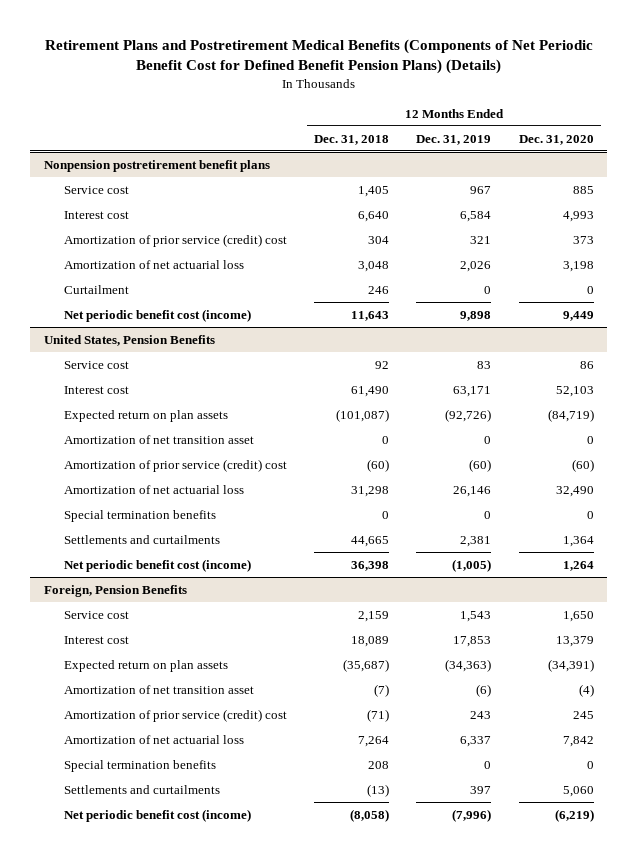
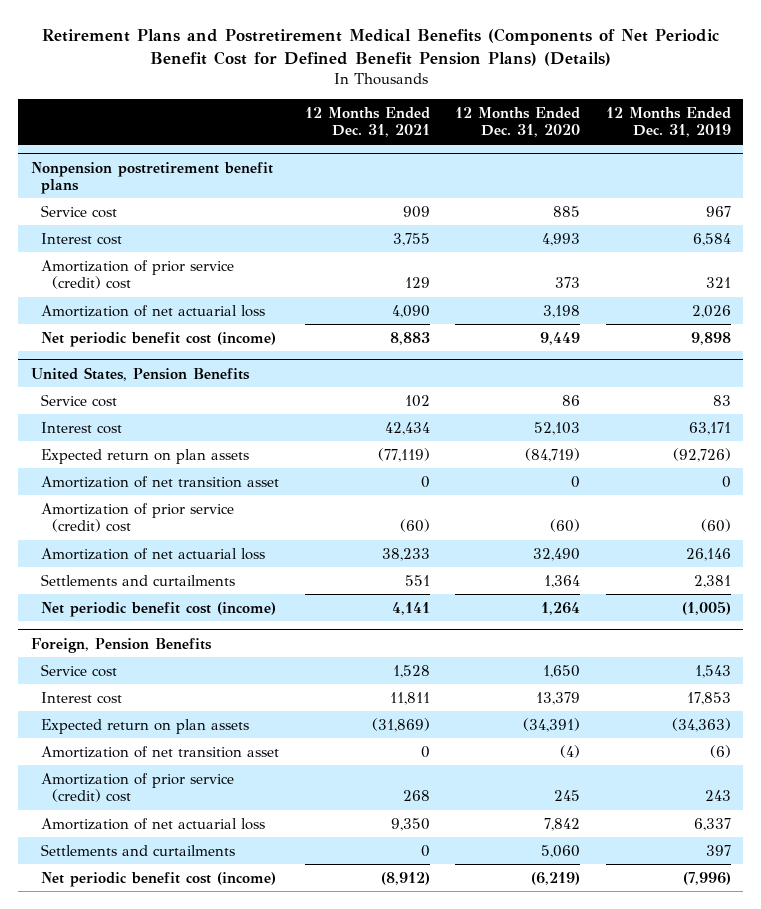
[314,134,390,145] Dec. 31, 2018 -> none
none -> [304,107,430,138] 12 Months Ended Dec. 31, 2021
[63,284,129,294] Curtailment -> none
[63,509,216,522] Special termination benefits -> none
[63,759,216,772] Special termination benefits -> none

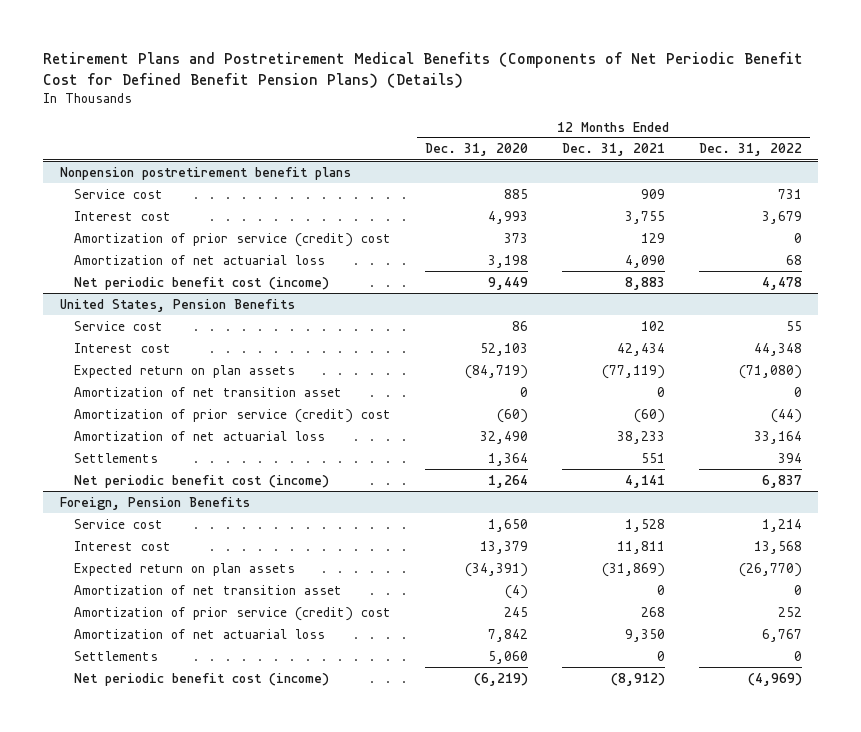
[605,107,731,138] 12 Months Ended Dec. 31, 2019 -> none
none -> [698,143,802,157] Dec. 31, 2022
[41,573,236,586] Settlements and curtailments -> [74,452,159,463] Settlements
[41,843,236,856] Settlements and curtailments -> none
none -> [74,650,159,661] Settlements

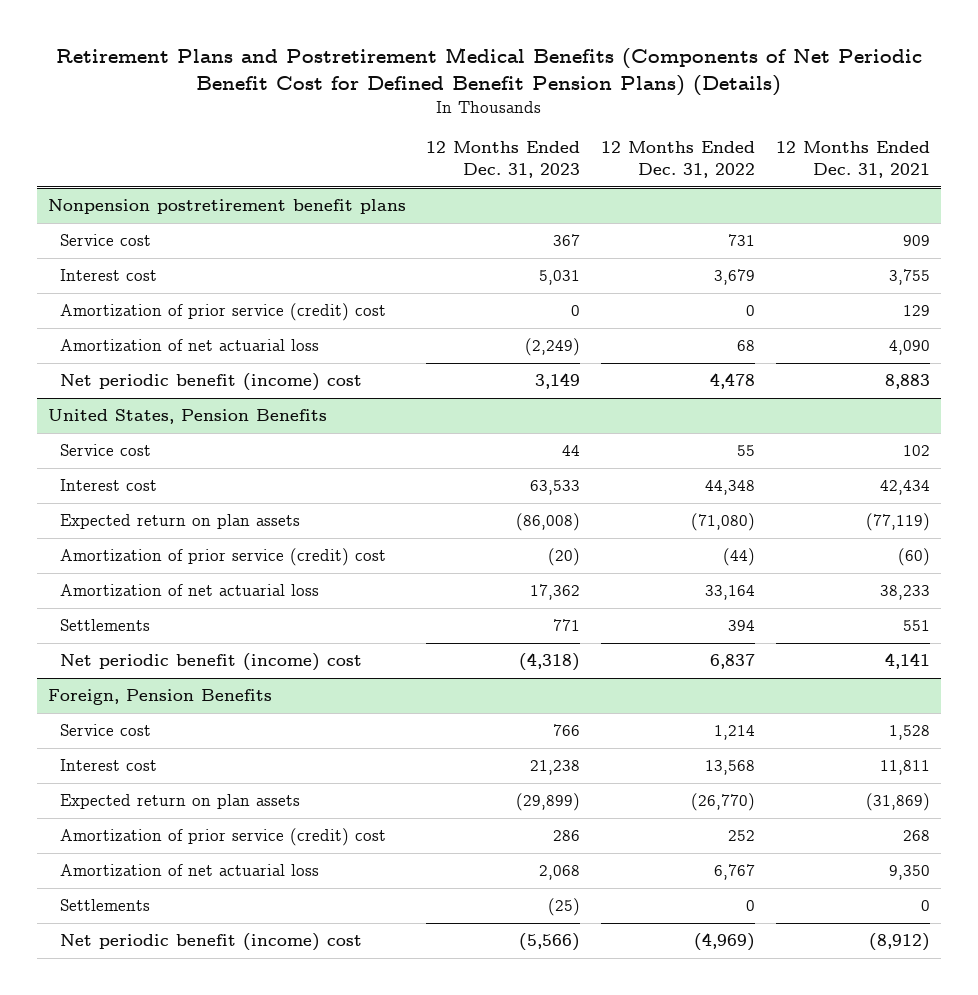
[424,143,528,157] Dec. 31, 2020 -> none
none -> [426,141,581,178] 12 Months Ended Dec. 31, 2023
[74,276,330,290] Net periodic benefit cost (income) -> [59,373,362,392] Net periodic benefit (income) cost
[74,386,343,397] Amortization of net transition asset -> none
[74,474,330,488] Net periodic benefit cost (income) -> [59,653,362,672] Net periodic benefit (income) cost
[74,584,343,595] Amortization of net transition asset -> none
[74,672,330,686] Net periodic benefit cost (income) -> [59,933,362,952] Net periodic benefit (income) cost

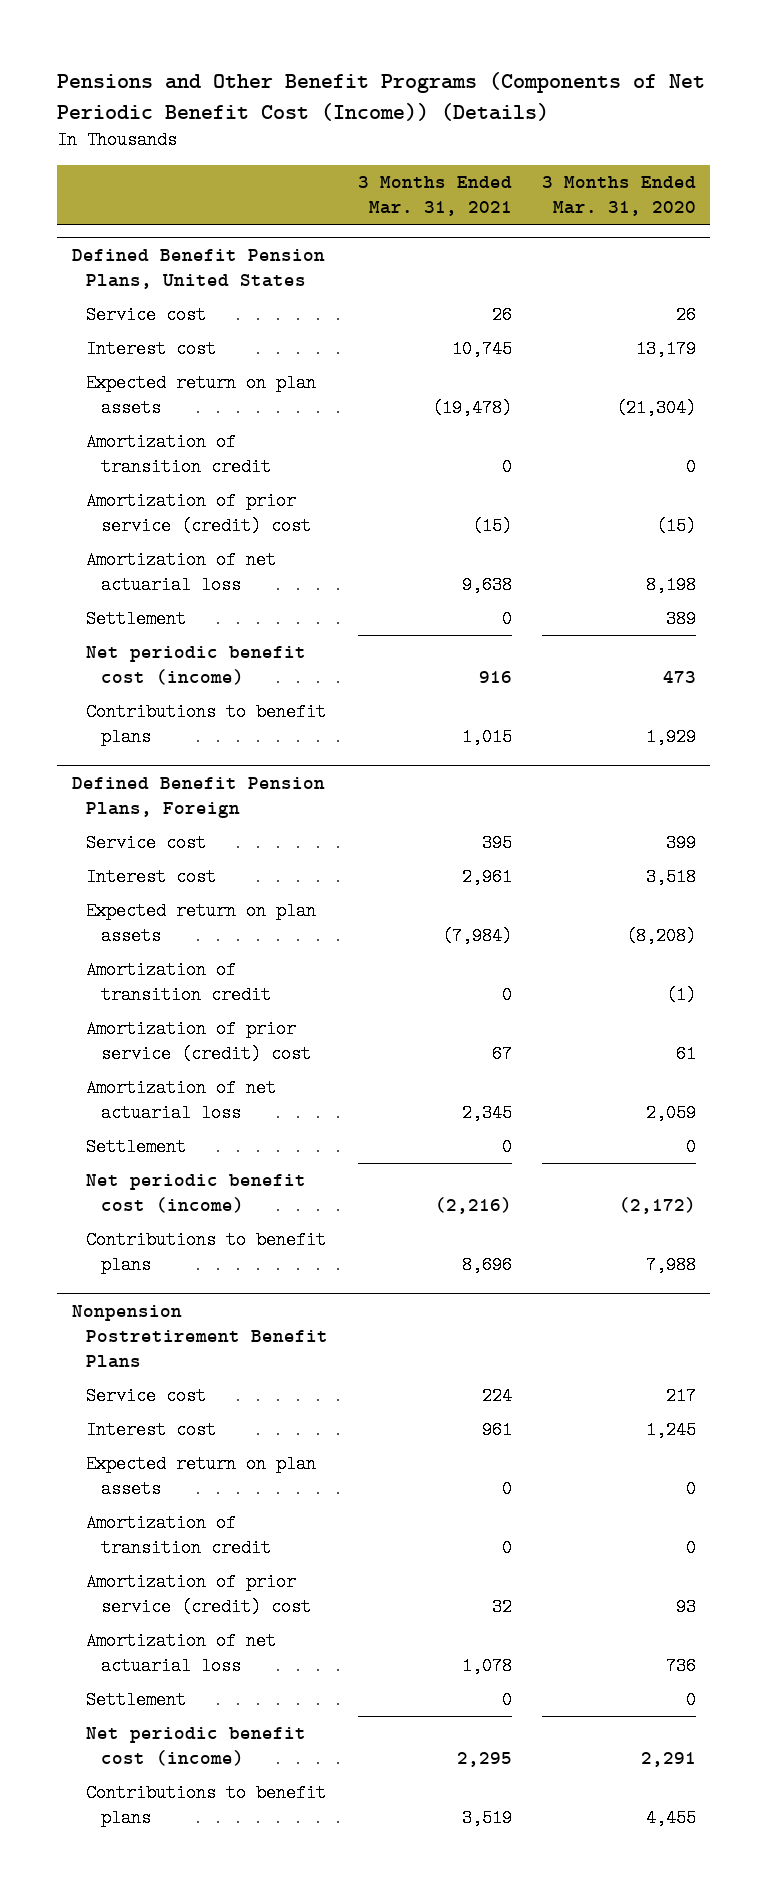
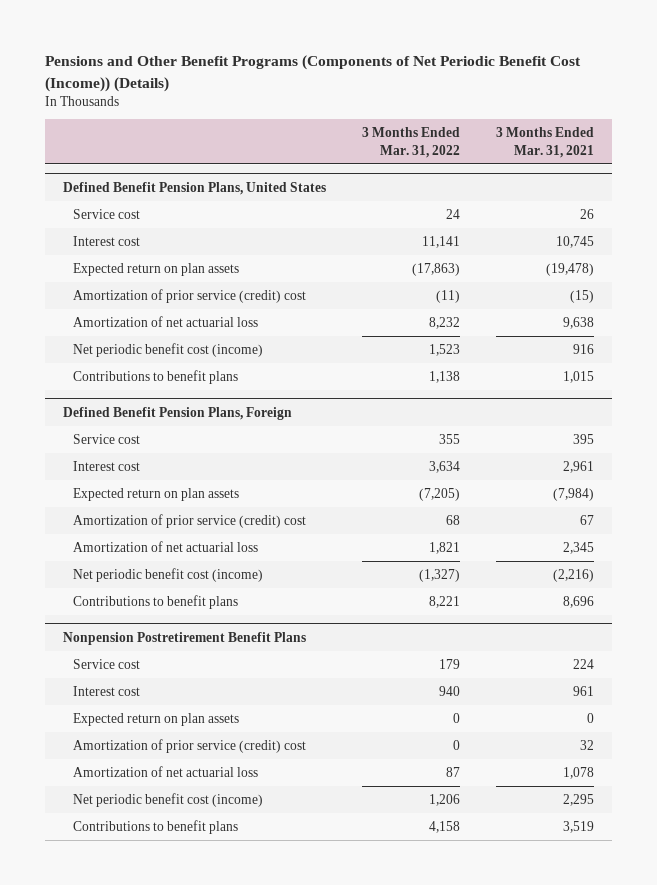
[541,176,696,217] 3 Months Ended Mar. 31, 2020 -> none
none -> [362,127,461,158] 3 Months Ended Mar. 31, 2022
[86,432,272,477] Amortization of transition credit -> none
[86,609,187,628] Settlement -> none
[86,960,272,1005] Amortization of transition credit -> none
[86,1137,187,1156] Settlement -> none
[86,1513,272,1558] Amortization of transition credit -> none
[86,1690,187,1709] Settlement -> none

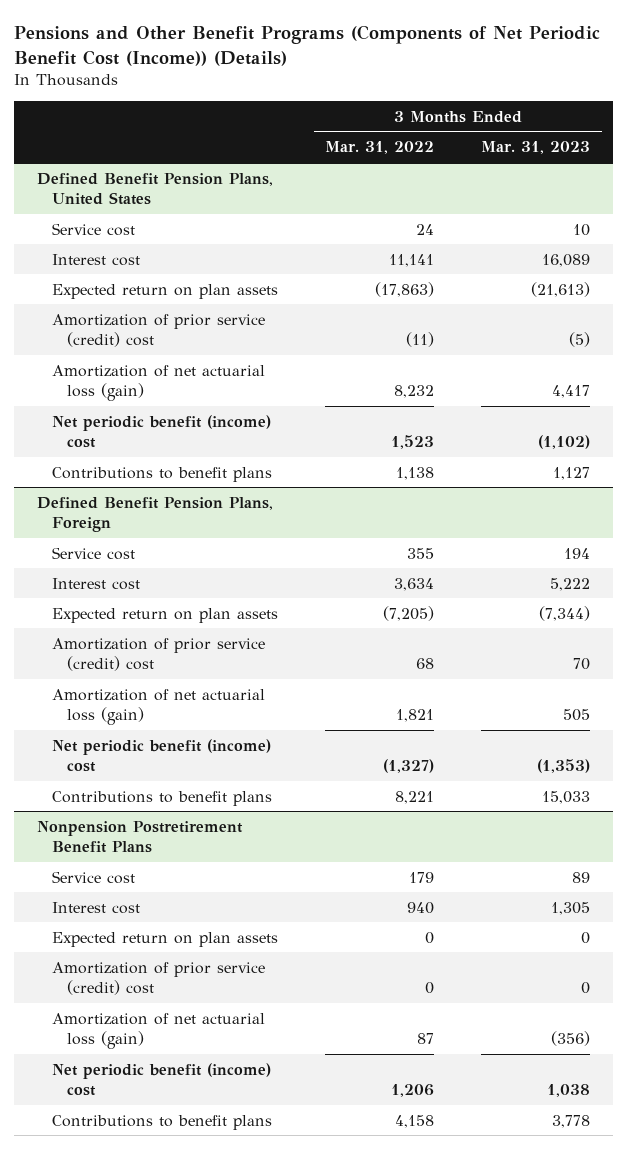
[495,127,594,158] 3 Months Ended Mar. 31, 2021 -> none
none -> [481,141,591,155] Mar. 31, 2023
[73,315,259,327] Amortization of net actuarial loss -> [52,364,266,402] Amortization of net actuarial loss (gain)
[73,342,264,357] Net periodic benefit cost (income) -> [52,414,272,449] Net periodic benefit (income) cost
[73,540,259,552] Amortization of net actuarial loss -> [52,688,266,726] Amortization of net actuarial loss (gain)
[73,567,264,582] Net periodic benefit cost (income) -> [52,738,272,773] Net periodic benefit (income) cost
[73,765,259,777] Amortization of net actuarial loss -> [52,1012,266,1050] Amortization of net actuarial loss (gain)
[73,792,264,807] Net periodic benefit cost (income) -> [52,1062,272,1097] Net periodic benefit (income) cost

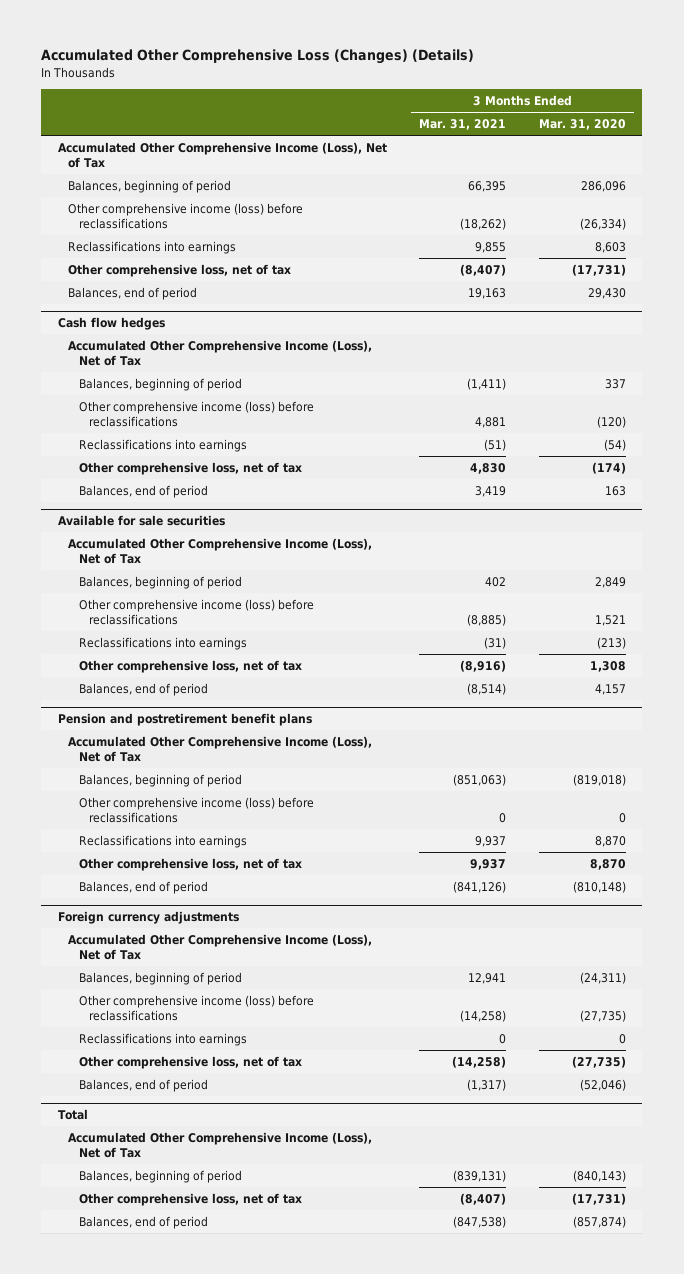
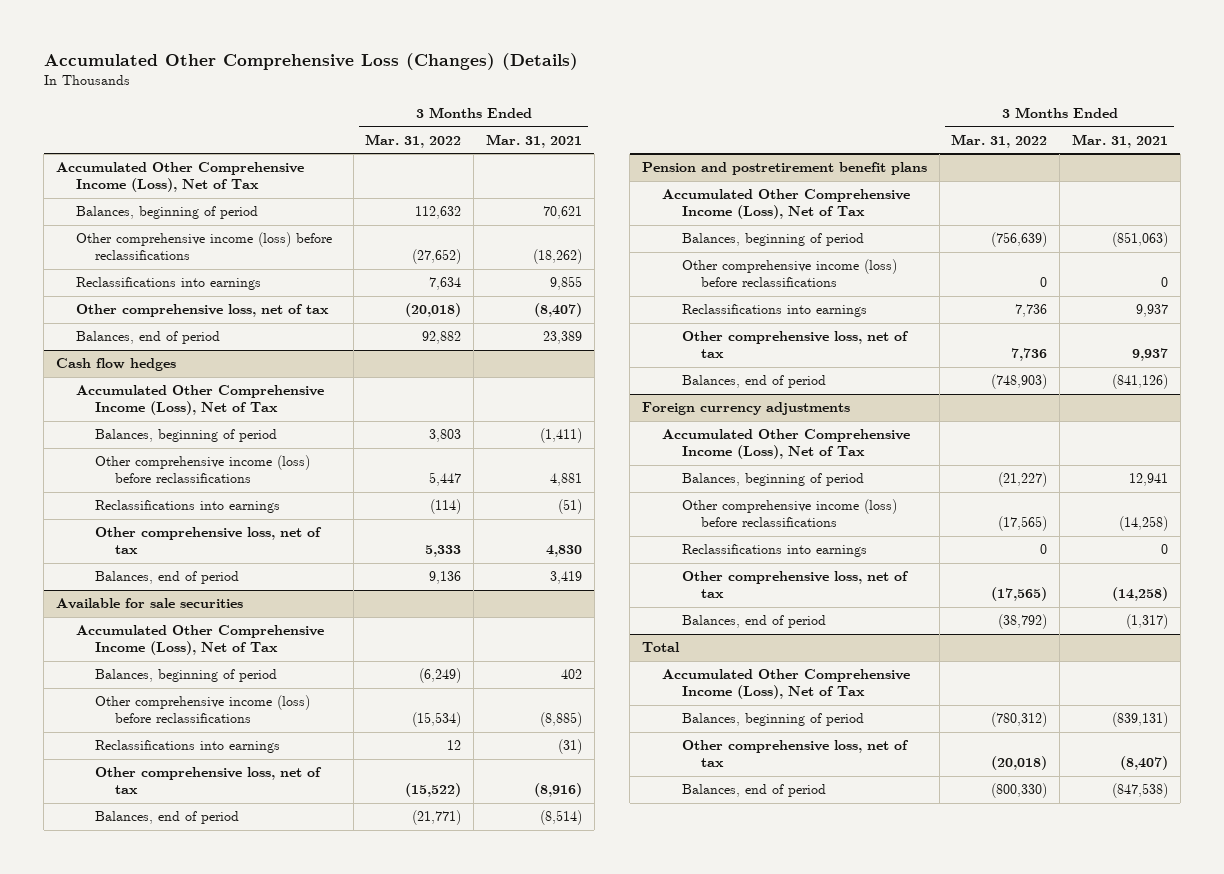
[538,119,626,131] Mar. 31, 2020 -> none
none -> [365,133,462,148] Mar. 31, 2022
[468,180,507,192] 66,395 -> [542,206,582,220] 70,621
[468,287,507,299] 19,163 -> [542,331,582,345] 23,389

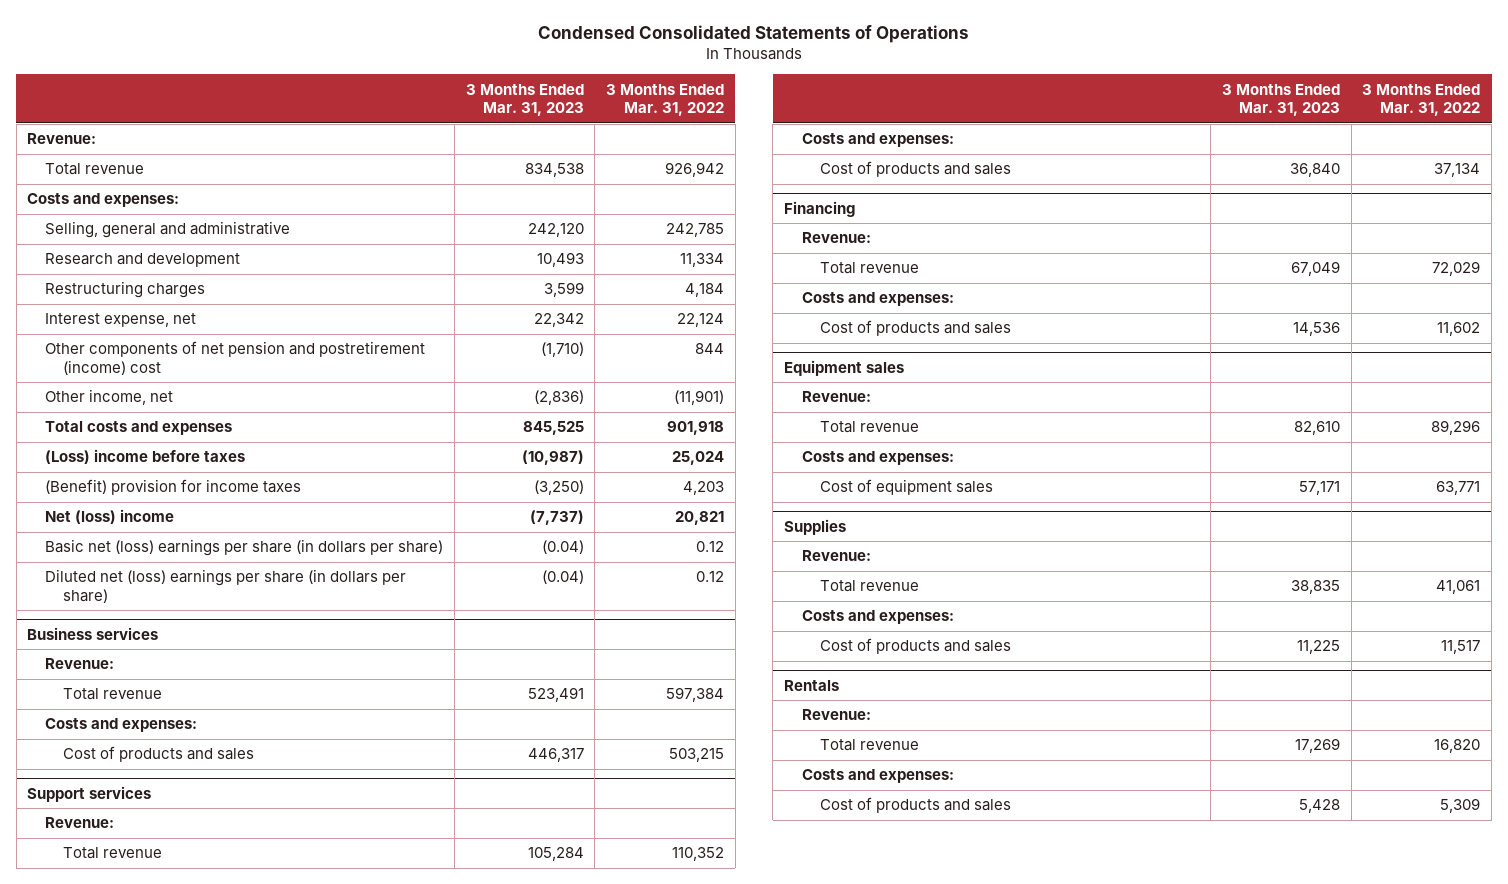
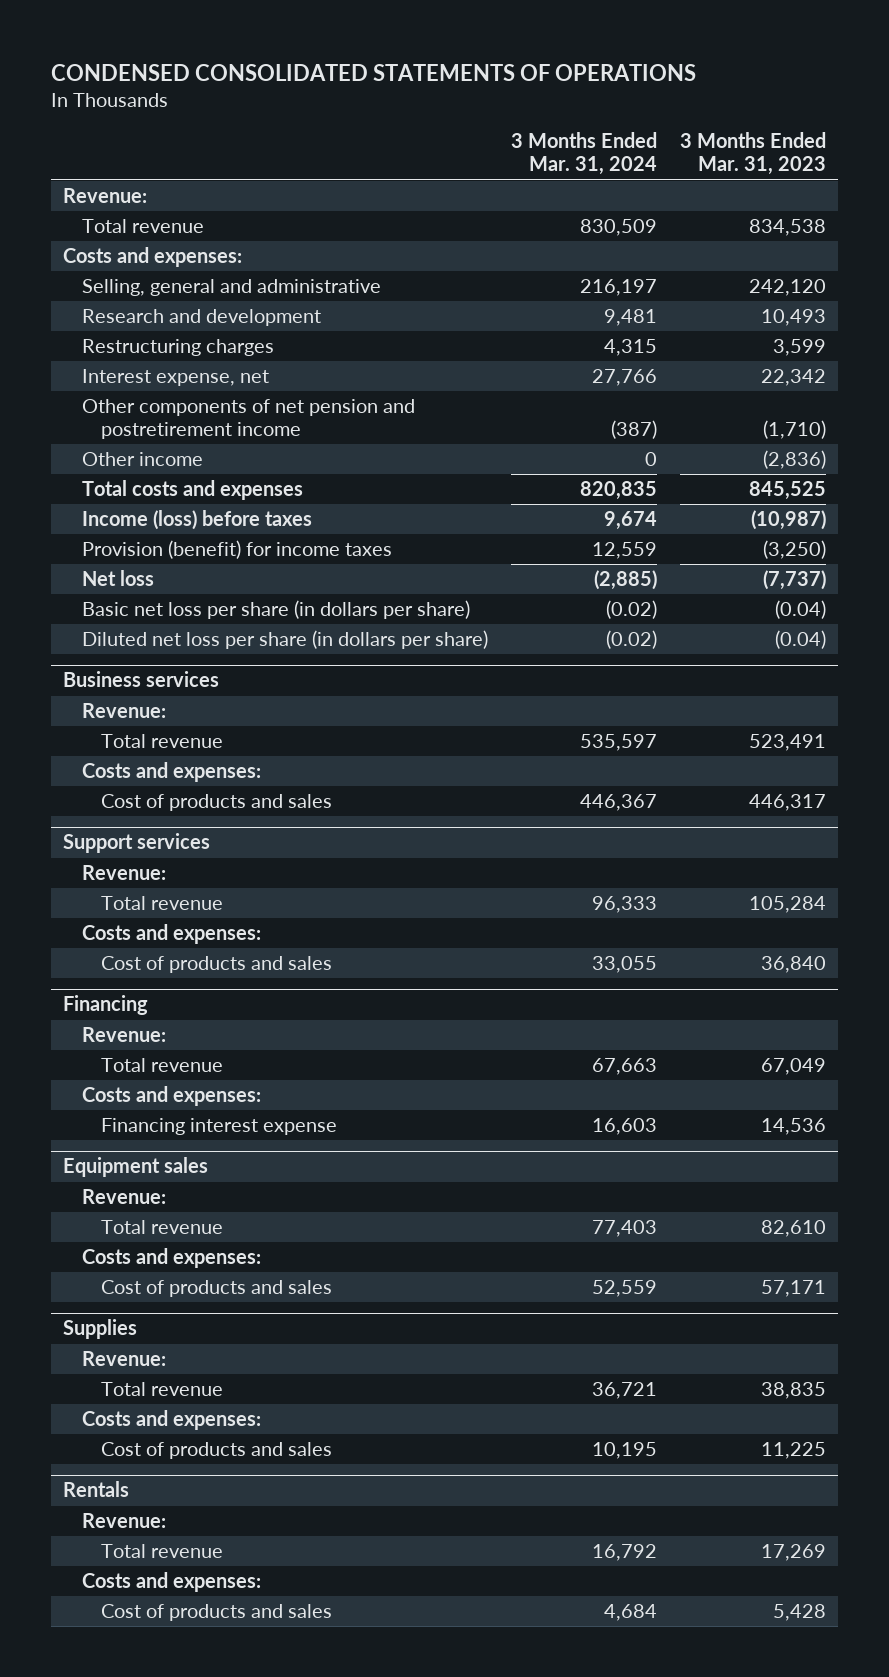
[537,25,969,44] Condensed Consolidated Statements of Operations -> [51,64,697,82] CONDENSED CONSOLIDATED STATEMENTS OF OPERATIONS
[606,83,725,117] 3 Months Ended Mar. 31, 2022 -> none
none -> [511,132,658,176] 3 Months Ended Mar. 31, 2024
[45,341,426,375] Other components of net pension and postretirement (income) cost -> [82,398,416,440] Other components of net pension and postretirement income
[45,389,174,406] Other income, net -> [82,451,204,466] Other income
[45,449,246,465] (Loss) income before taxes -> [82,509,313,530] Income (loss) before taxes
[45,479,302,496] (Benefit) provision for income taxes -> [82,539,393,559] Provision (benefit) for income taxes
[45,509,175,525] Net (loss) income -> [82,569,155,586] Net loss
[45,539,444,557] Basic net (loss) earnings per share (in dollars per share) -> [82,599,471,619] Basic net loss per share (in dollars per share)
[45,569,407,603] Diluted net (loss) earnings per share (in dollars per share) -> [82,629,489,649] Diluted net loss per share (in dollars per share)
[819,320,1011,337] Cost of products and sales -> [101,1117,338,1135] Financing interest expense
[819,479,993,496] Cost of equipment sales -> [101,1279,333,1297] Cost of products and sales

